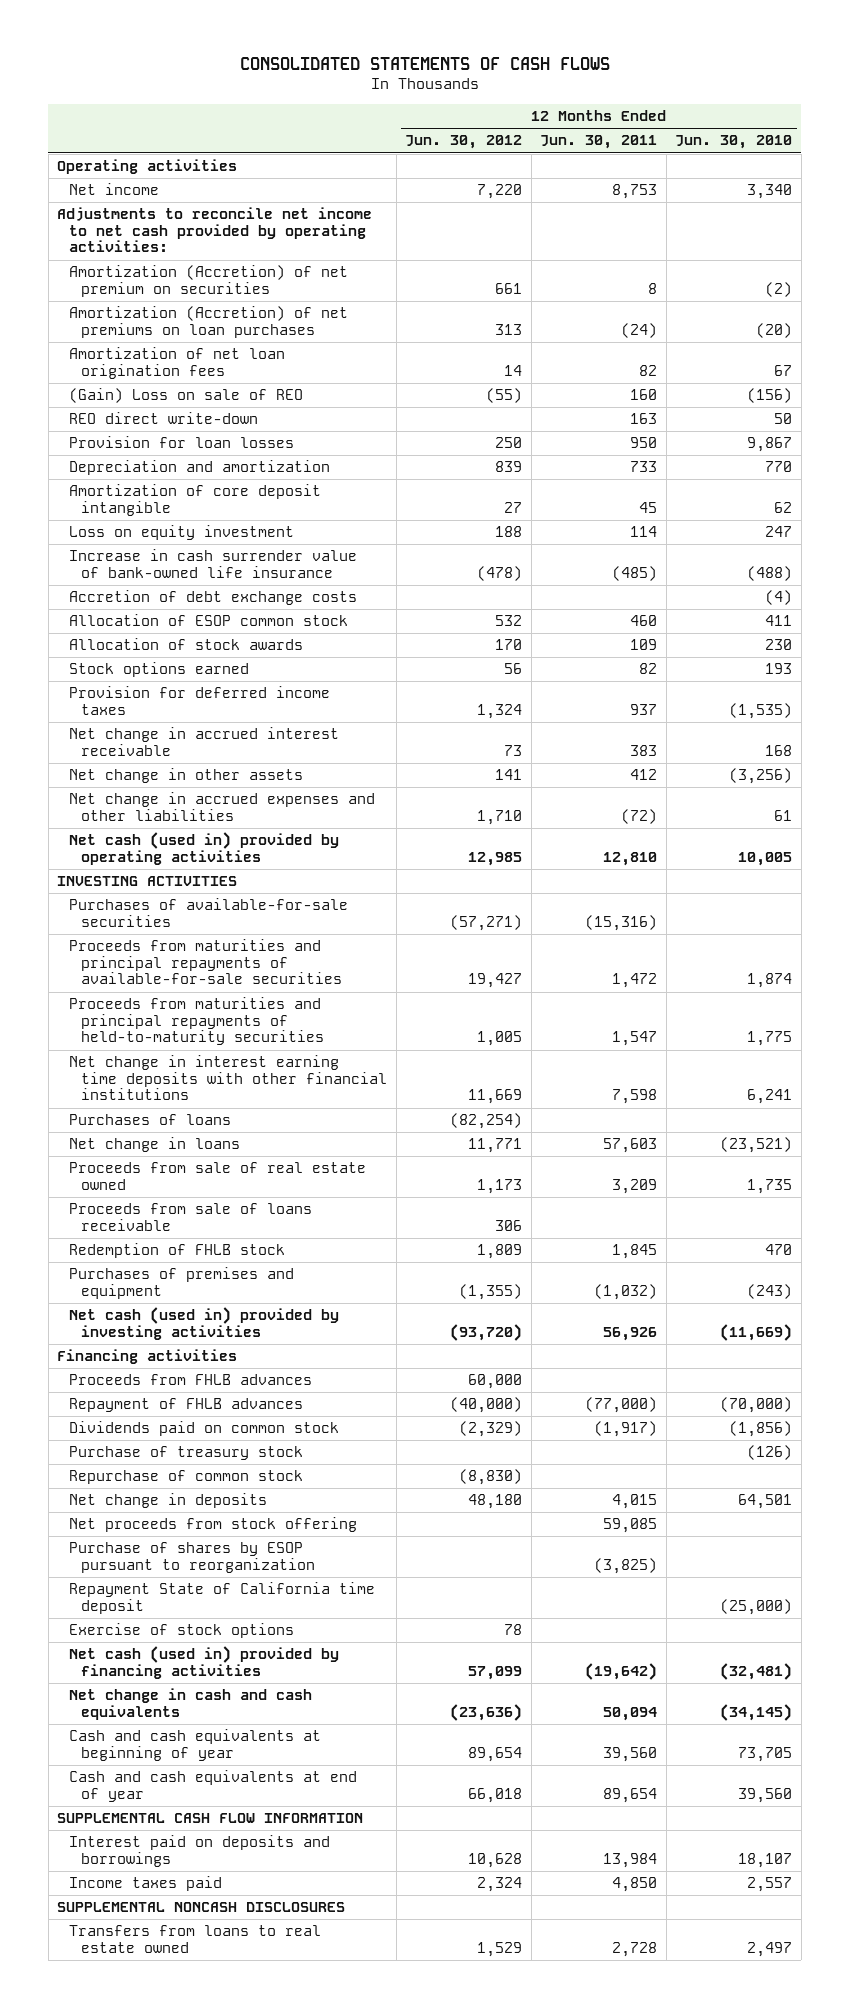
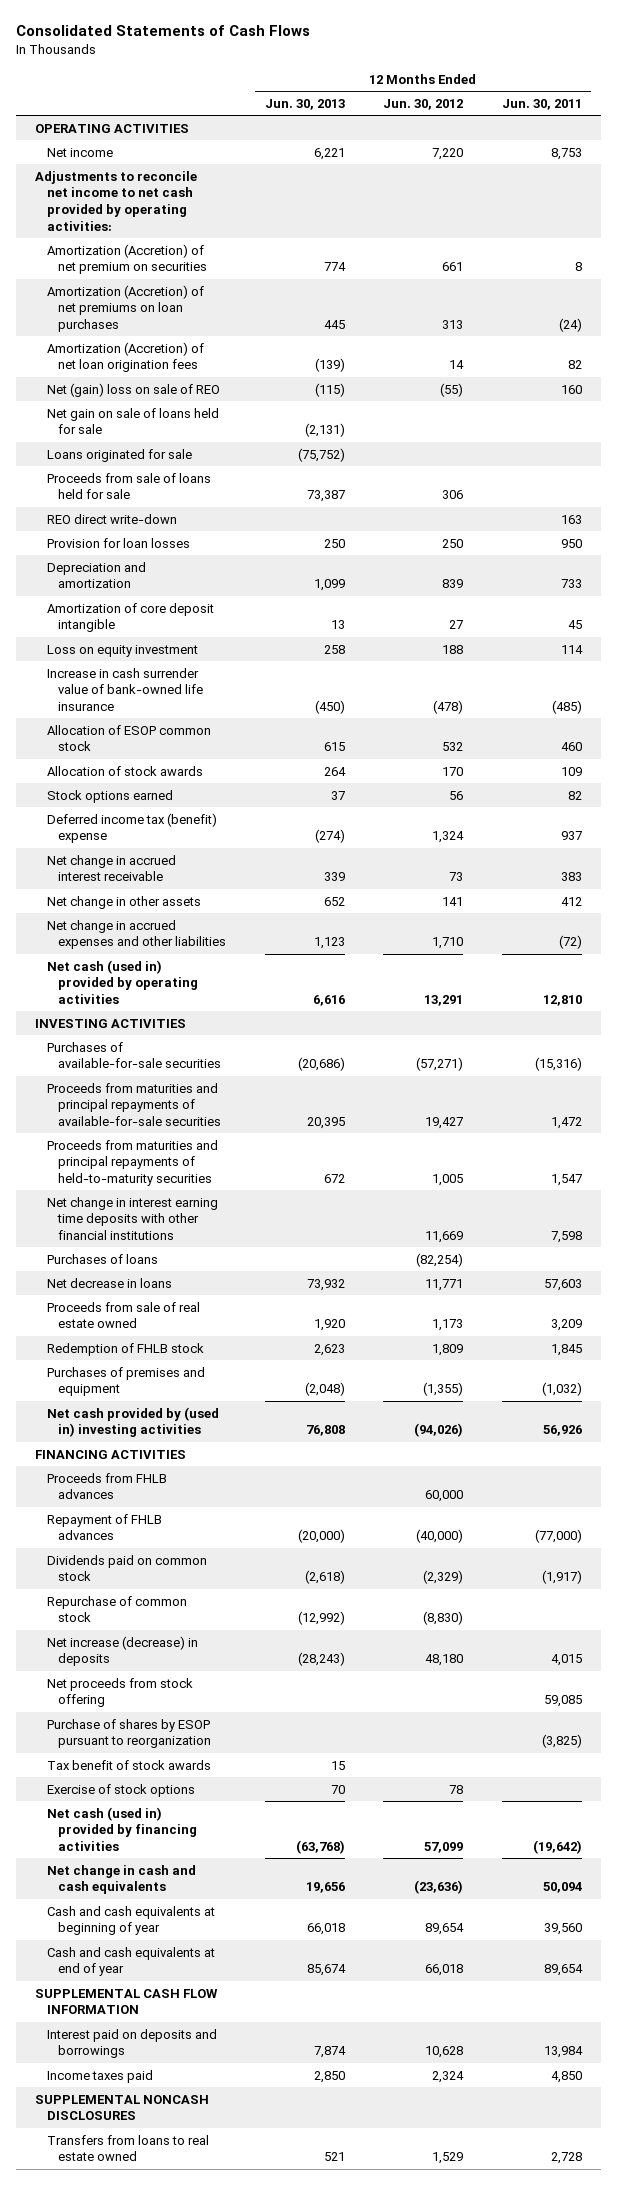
[239,57,610,71] CONSOLIDATED STATEMENTS OF CASH FLOWS -> [15,25,310,37] Consolidated Statements of Cash Flows
[675,135,793,150] Jun. 30, 2010 -> none
none -> [264,98,345,110] Jun. 30, 2013
[56,159,237,175] Operating activities -> [35,123,190,133] OPERATING ACTIVITIES
[69,347,286,379] Amortization of net loan origination fees -> [46,341,204,373] Amortization (Accretion) of net loan origination fees
[69,388,304,404] (Gain) Loss on sale of REO -> [46,382,220,397] Net (gain) loss on sale of REO
none -> [46,407,219,435] Net gain on sale of loans held for sale
none -> [46,448,192,462] Loans originated for sale
none -> [46,472,211,500] Proceeds from sale of loans held for sale
[69,590,358,606] Accretion of debt exchange costs -> none
[69,686,331,715] Provision for deferred income taxes -> [46,812,217,844] Deferred income tax (benefit) expense
[468,851,523,866] 12,985 -> [424,994,464,1006] 13,291
[69,1137,241,1153] Net change in loans -> [46,1277,172,1288] Net decrease in loans
[69,1203,313,1231] Proceeds from sale of loans receivable -> none
[69,1307,340,1340] Net cash (used in) provided by investing activities -> [46,1406,219,1438] Net cash provided by (used in) investing activities
[450,1323,523,1341] (93,720) -> [414,1423,464,1438] (94,026)
[56,1349,237,1365] Financing activities -> [35,1449,187,1459] FINANCING ACTIVITIES
[69,1446,304,1461] Purchase of treasury stock -> none
[69,1493,268,1509] Net change in deposits -> [46,1635,198,1667] Net increase (decrease) in deposits
[69,1582,376,1614] Repayment State of California time deposit -> none
none -> [46,1759,211,1770] Tax benefit of stock awards

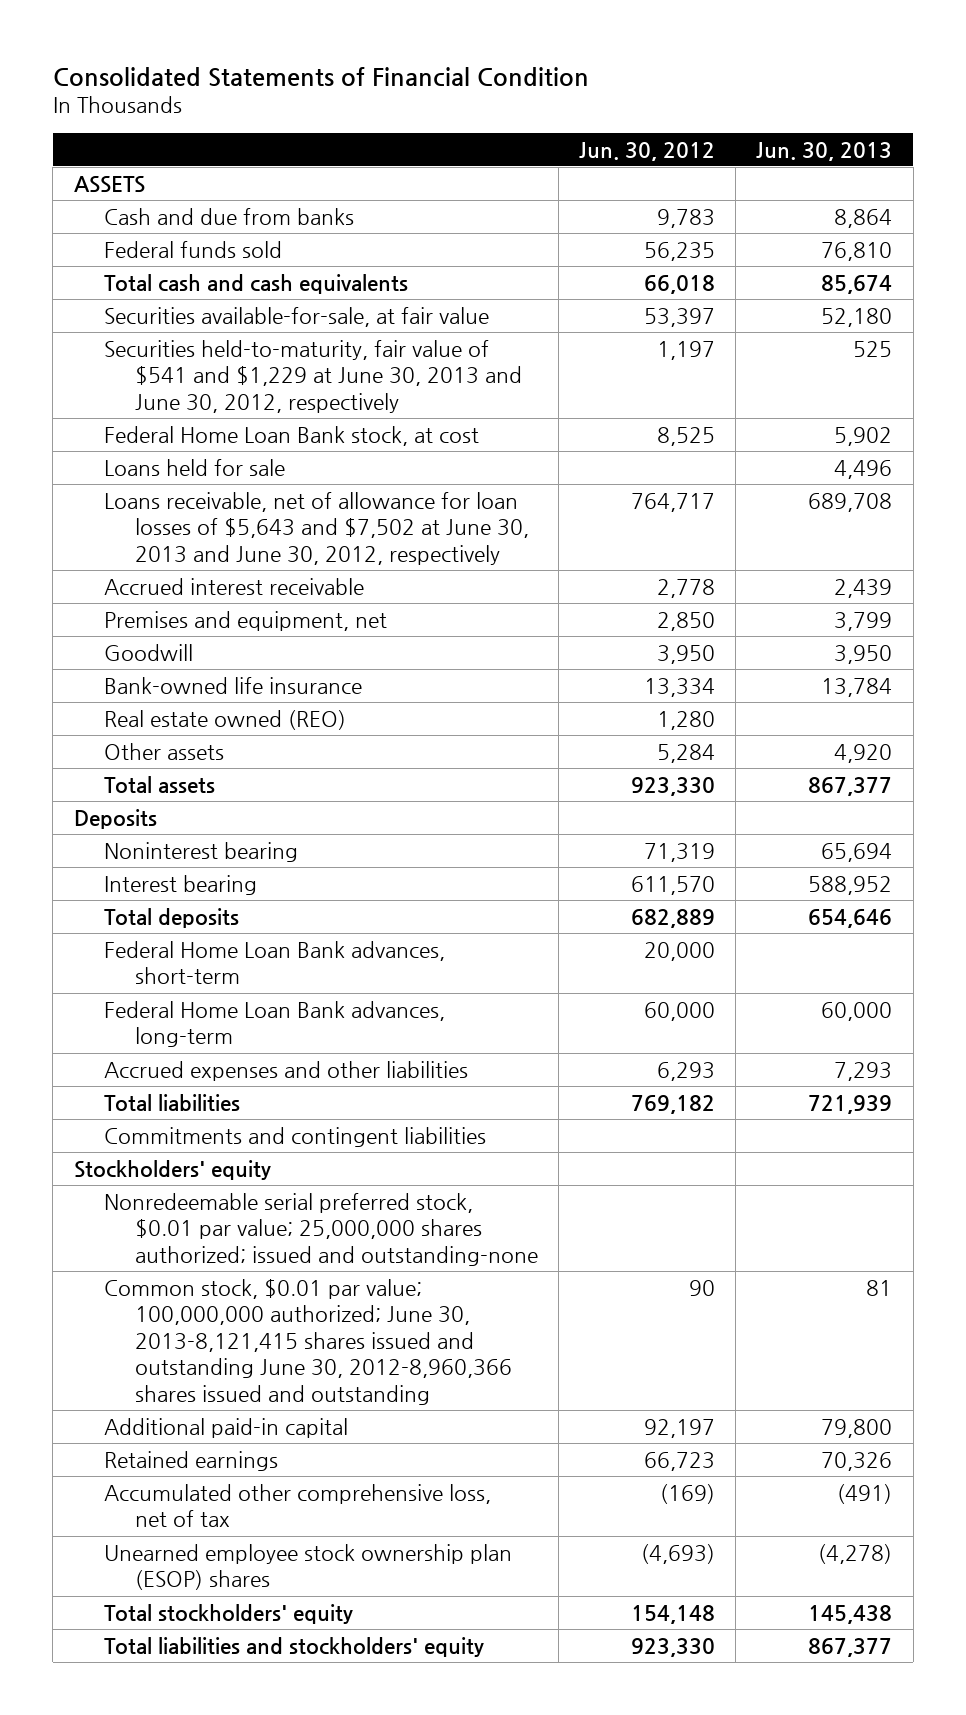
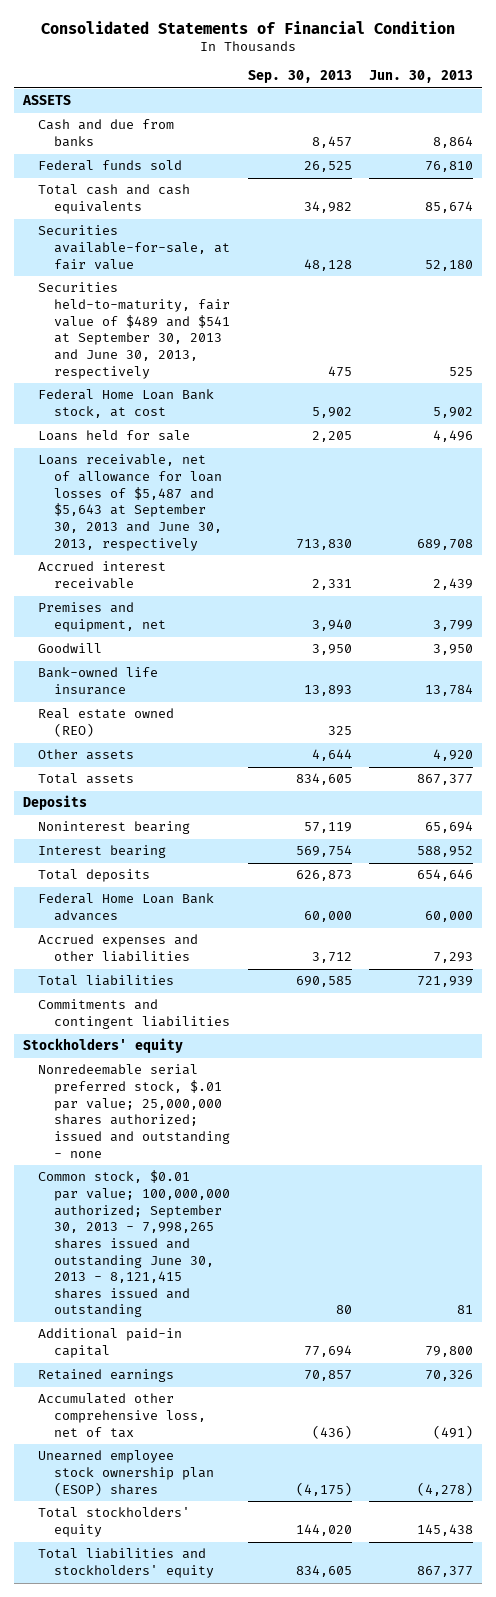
[579,141,716,161] Jun. 30, 2012 -> none
none -> [247,70,352,84] Sep. 30, 2013
[104,339,522,413] Securities held-to-maturity, fair value of $541 and $1,229 at June 30, 2013 and June 30, 2012, respectively -> [38,282,231,379] Securities held-to-maturity, fair value of $489 and $541 at September 30, 2013 and June 30, 2013, respectively
[104,491,529,565] Loans receivable, net of allowance for loan losses of $5,643 and $7,502 at June 30, 2013 and June 30, 2012, respectively -> [38,454,223,551] Loans receivable, net of allowance for loan losses of $5,487 and $5,643 at September 30, 2013 and June 30, 2013, respectively
[104,940,446,985] Federal Home Loan Bank advances, short-term -> none
[104,1000,446,1048] Federal Home Loan Bank advances, long-term -> [38,893,215,922] Federal Home Loan Bank advances
[104,1192,538,1266] Nonredeemable serial preferred stock, $0.01 par value; 25,000,000 shares authorized; issued and outstanding-none -> [38,1064,231,1158] Nonredeemable serial preferred stock, $.01 par value; 25,000,000 shares authorized; issued and outstanding - none
[104,1278,512,1405] Common stock, $0.01 par value; 100,000,000 authorized; June 30, 2013-8,121,415 shares issued and outstanding June 30, 2012-8,960,366 shares issued and outstanding -> [38,1170,231,1318] Common stock, $0.01 par value; 100,000,000 authorized; September 30, 2013 - 7,998,265 shares issued and outstanding June 30, 2013 - 8,121,415 shares issued and outstanding

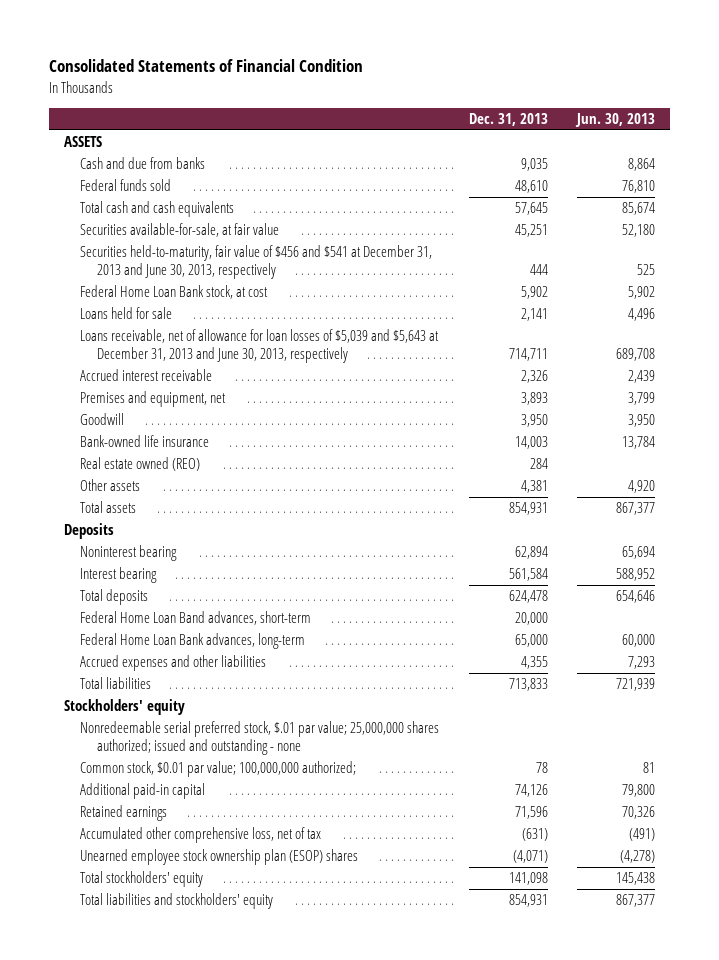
[247,70,352,84] Sep. 30, 2013 -> none
none -> [468,112,548,126] Dec. 31, 2013
[38,282,231,379] Securities held-to-maturity, fair value of $489 and $541 at September 30, 2013 and June 30, 2013, respectively -> [80,245,433,280] Securities held-to-maturity, fair value of $456 and $541 at December 31, 2013 and June 30, 2013, respectively
[38,454,223,551] Loans receivable, net of allowance for loan losses of $5,487 and $5,643 at September 30, 2013 and June 30, 2013, respectively -> [80,329,440,364] Loans receivable, net of allowance for loan losses of $5,039 and $5,643 at December 31, 2013 and June 30, 2013, respectively
none -> [80,611,312,626] Federal Home Loan Band advances, short-term
[38,893,215,922] Federal Home Loan Bank advances -> [80,633,306,650] Federal Home Loan Bank advances, long-term
[38,999,231,1030] Commitments and contingent liabilities -> none
[38,1170,231,1318] Common stock, $0.01 par value; 100,000,000 authorized; September 30, 2013 - 7,998,265 shares issued and outstanding June 30, 2013 - 8,121,415 shares issued and outstanding -> [80,761,357,778] Common stock, $0.01 par value; 100,000,000 authorized;

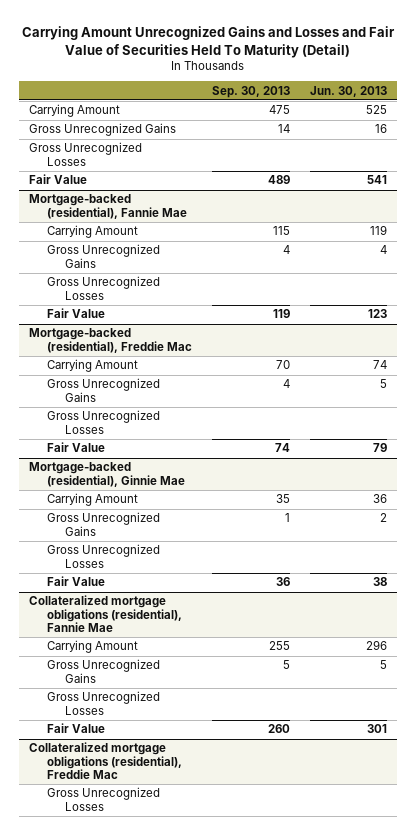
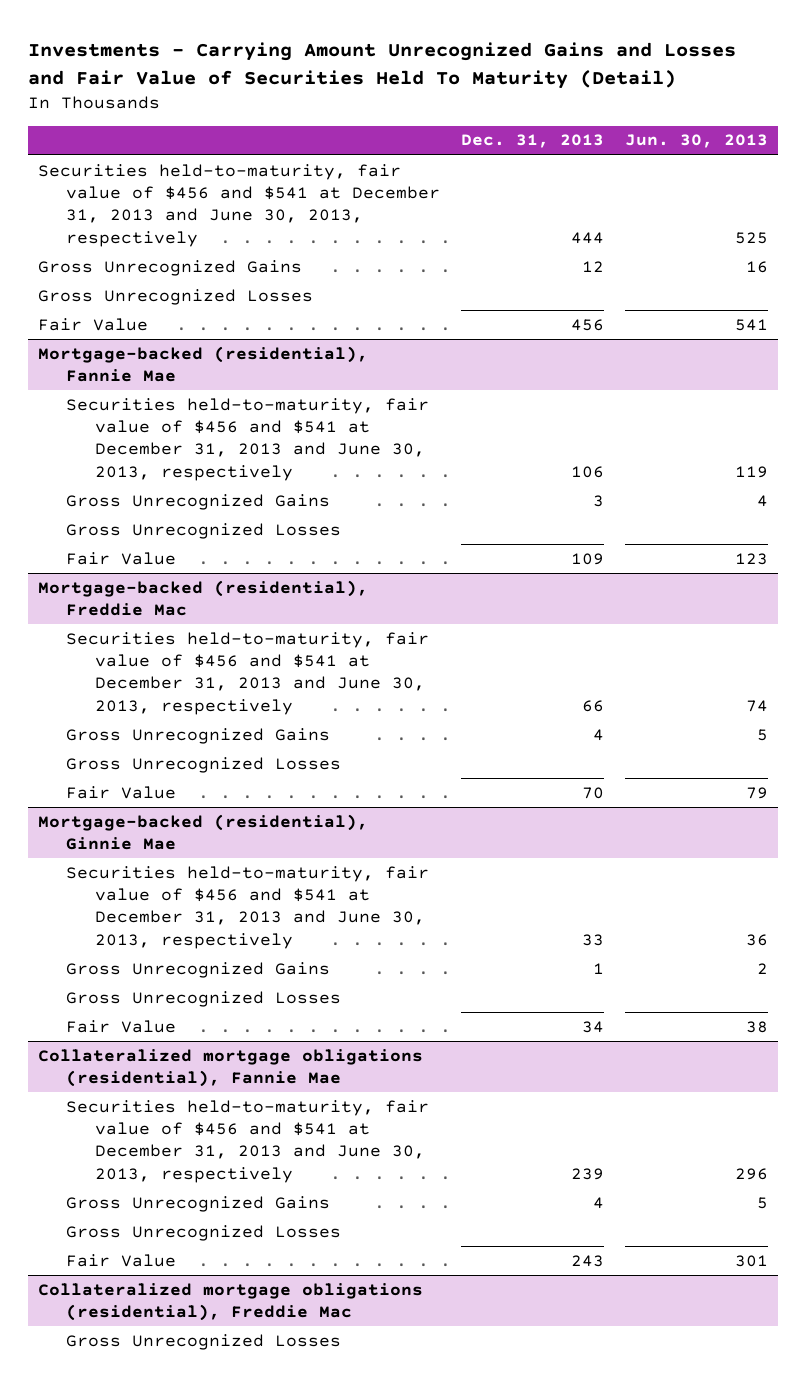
[22,26,396,58] Carrying Amount Unrecognized Gains and Losses and Fair Value of Securities Held To Maturity (Detail) -> [27,41,736,89] Investments - Carrying Amount Unrecognized Gains and Losses and Fair Value of Securities Held To Maturity (Detail)
[212,85,291,98] Sep. 30, 2013 -> none
none -> [461,134,605,149] Dec. 31, 2013
[29,104,121,118] Carrying Amount -> [38,163,441,247] Securities held-to-maturity, fair value of $456 and $541 at December 31, 2013 and June 30, 2013, respectively
[47,225,139,239] Carrying Amount -> [66,397,430,481] Securities held-to-maturity, fair value of $456 and $541 at December 31, 2013 and June 30, 2013, respectively
[47,359,139,373] Carrying Amount -> [66,631,430,715] Securities held-to-maturity, fair value of $456 and $541 at December 31, 2013 and June 30, 2013, respectively
[47,493,139,507] Carrying Amount -> [66,865,430,949] Securities held-to-maturity, fair value of $456 and $541 at December 31, 2013 and June 30, 2013, respectively
[47,640,139,654] Carrying Amount -> [66,1099,430,1183] Securities held-to-maturity, fair value of $456 and $541 at December 31, 2013 and June 30, 2013, respectively

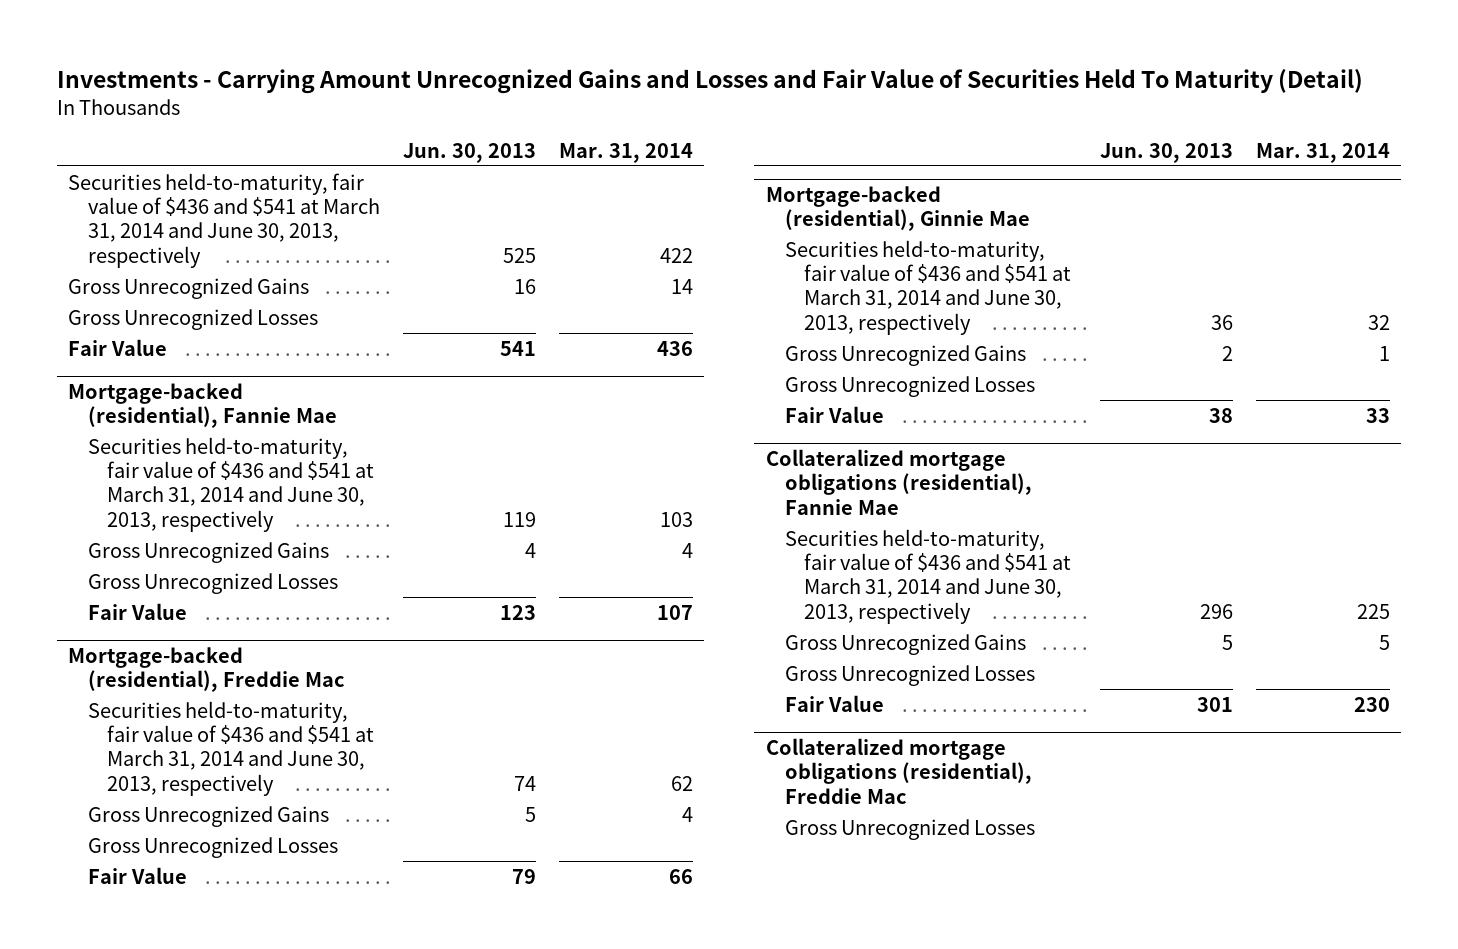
[461,134,605,149] Dec. 31, 2013 -> none
none -> [558,142,693,163] Mar. 31, 2014
[38,163,441,247] Securities held-to-maturity, fair value of $456 and $541 at December 31, 2013 and June 30, 2013, respectively -> [68,172,380,268] Securities held-to-maturity, fair value of $436 and $541 at March 31, 2014 and June 30, 2013, respectively
[66,397,430,481] Securities held-to-maturity, fair value of $456 and $541 at December 31, 2013 and June 30, 2013, respectively -> [87,436,374,532] Securities held-to-maturity, fair value of $436 and $541 at March 31, 2014 and June 30, 2013, respectively
[66,631,430,715] Securities held-to-maturity, fair value of $456 and $541 at December 31, 2013 and June 30, 2013, respectively -> [87,700,374,796] Securities held-to-maturity, fair value of $436 and $541 at March 31, 2014 and June 30, 2013, respectively
[66,865,430,949] Securities held-to-maturity, fair value of $456 and $541 at December 31, 2013 and June 30, 2013, respectively -> [784,239,1071,335] Securities held-to-maturity, fair value of $436 and $541 at March 31, 2014 and June 30, 2013, respectively
[66,1099,430,1183] Securities held-to-maturity, fair value of $456 and $541 at December 31, 2013 and June 30, 2013, respectively -> [784,528,1071,624] Securities held-to-maturity, fair value of $436 and $541 at March 31, 2014 and June 30, 2013, respectively

